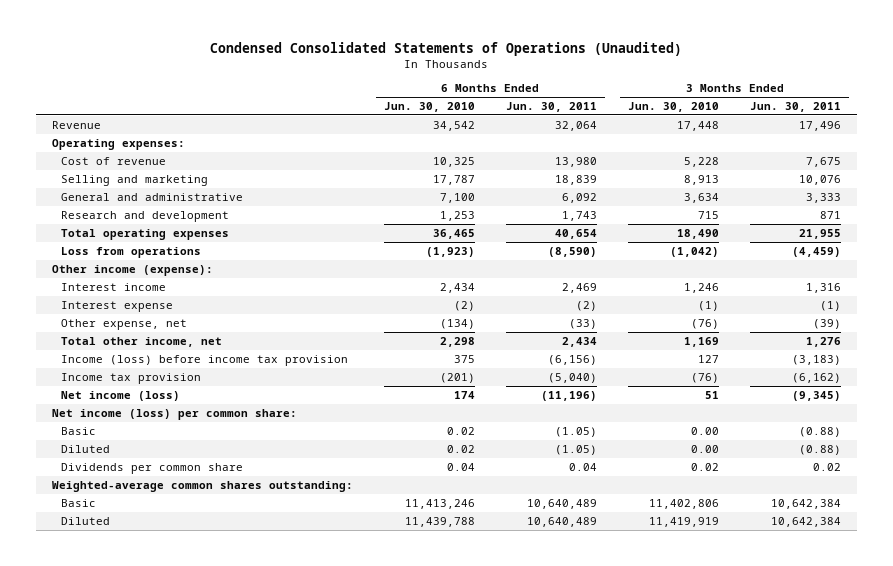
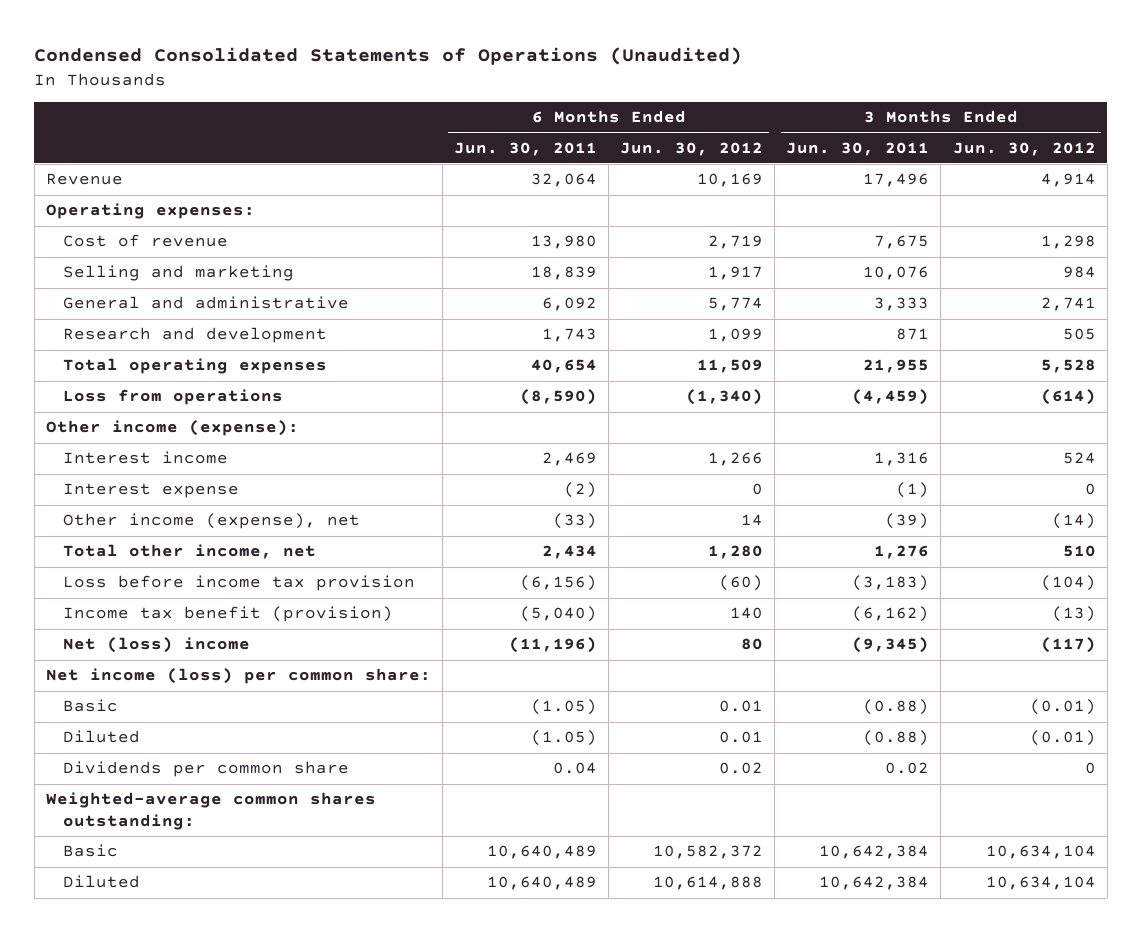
[383,101,475,112] Jun. 30, 2010 -> none
[628,101,720,112] Jun. 30, 2010 -> none
none -> [620,141,764,156] Jun. 30, 2012
none -> [952,141,1096,156] Jun. 30, 2012
[61,318,188,330] Other expense, net -> [62,513,360,530] Other income (expense), net
[61,354,349,366] Income (loss) before income tax provision -> [62,575,415,592] Loss before income tax provision
[61,372,202,384] Income tax provision -> [62,606,393,623] Income tax benefit (provision)
[61,390,181,401] Net income (loss) -> [62,637,250,654] Net (loss) income

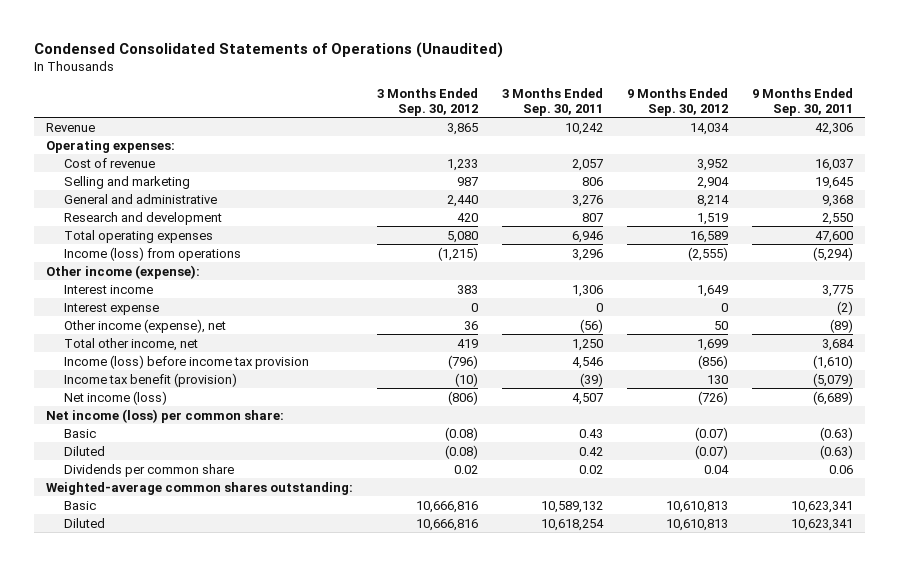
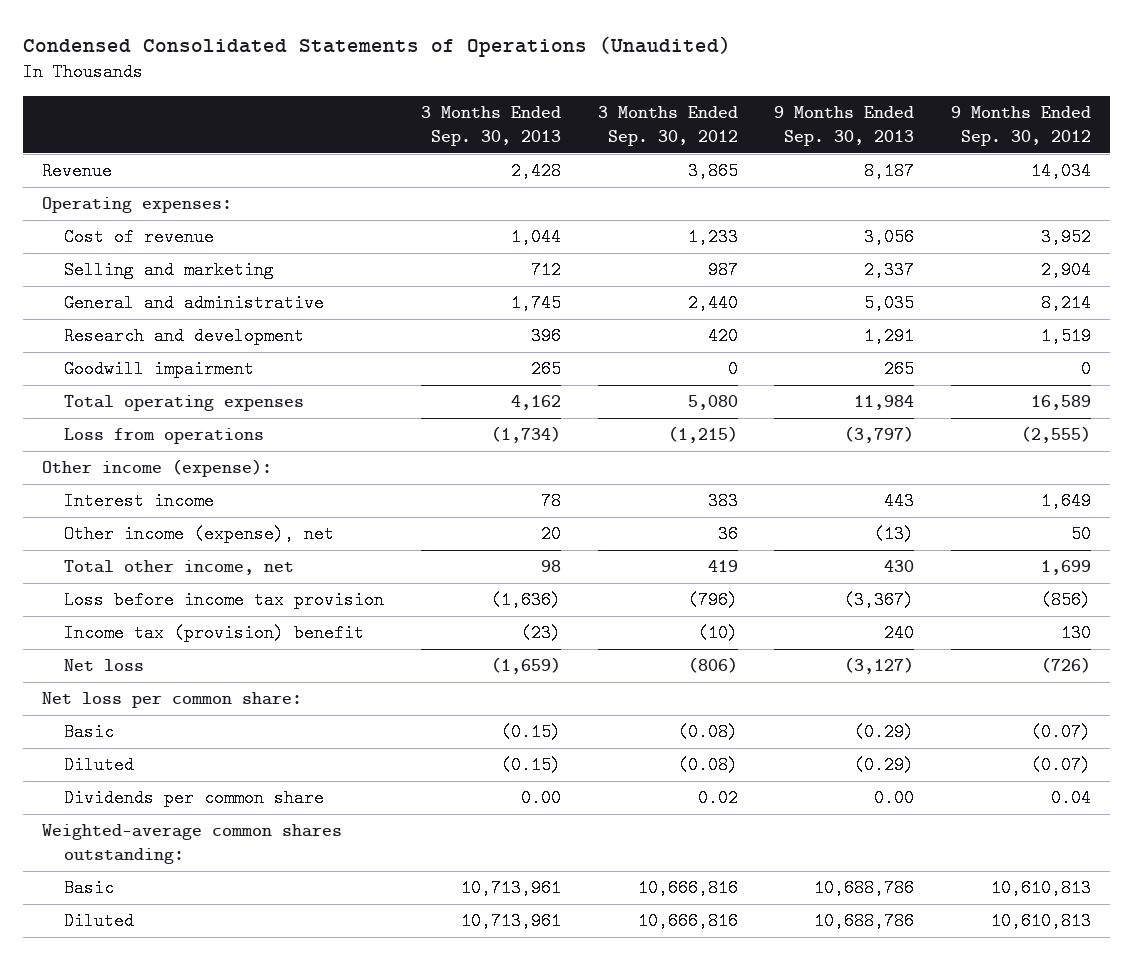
[501,87,603,116] 3 Months Ended Sep. 30, 2011 -> none
[751,87,853,116] 9 Months Ended Sep. 30, 2011 -> none
none -> [420,105,561,146] 3 Months Ended Sep. 30, 2013
none -> [774,105,915,146] 9 Months Ended Sep. 30, 2013
none -> [64,360,255,379] Goodwill impairment
[63,246,241,261] Income (loss) from operations -> [64,428,265,445] Loss from operations
[63,302,159,315] Interest expense -> none
[63,354,309,369] Income (loss) before income tax provision -> [64,591,385,610] Loss before income tax provision
[63,372,237,387] Income tax benefit (provision) -> [64,624,365,643] Income tax (provision) benefit
[63,390,167,405] Net income (loss) -> [64,659,145,672] Net loss
[45,408,284,423] Net income (loss) per common share: -> [41,692,302,709] Net loss per common share:

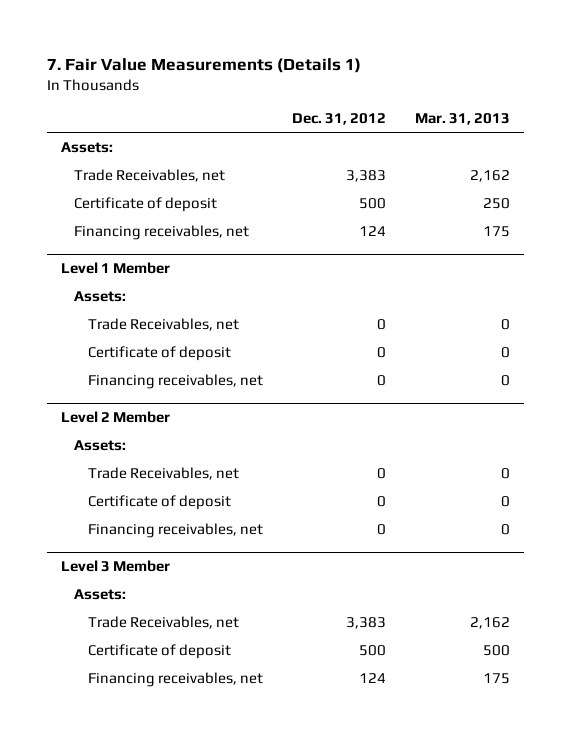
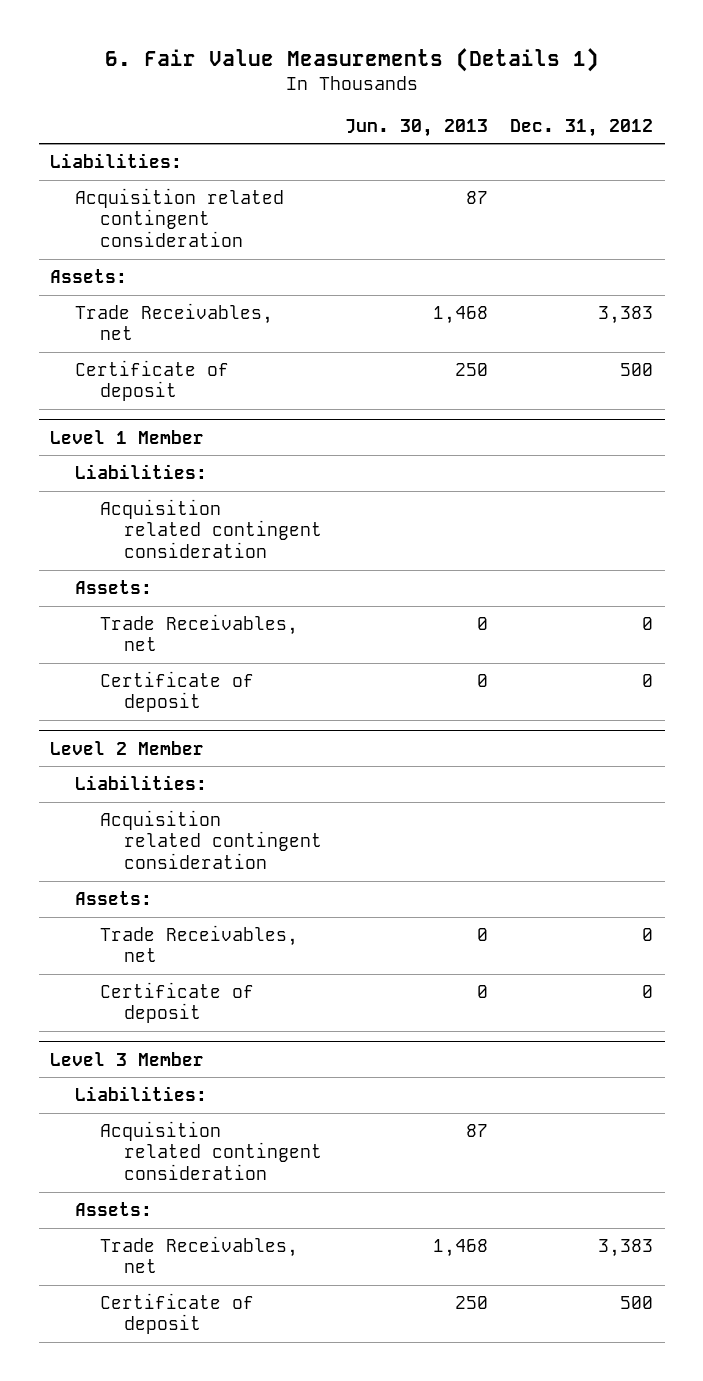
[46,57,361,73] 7. Fair Value Measurements (Details 1) -> [104,48,599,73] 6. Fair Value Measurements (Details 1)
[414,113,510,126] Mar. 31, 2013 -> none
none -> [344,118,488,137] Jun. 30, 2013
none -> [50,152,183,168] Liabilities:
none -> [74,187,284,248] Acquisition related contingent consideration
[74,224,250,240] Financing receivables, net -> none
none -> [74,463,207,479] Liabilities:
none -> [99,498,323,559] Acquisition related contingent consideration
[87,373,263,389] Financing receivables, net -> none
none -> [74,774,207,790] Liabilities:
none -> [99,809,323,870] Acquisition related contingent consideration
[87,522,263,538] Financing receivables, net -> none
none -> [74,1085,207,1101] Liabilities:
none -> [99,1120,323,1181] Acquisition related contingent consideration
[87,671,263,687] Financing receivables, net -> none

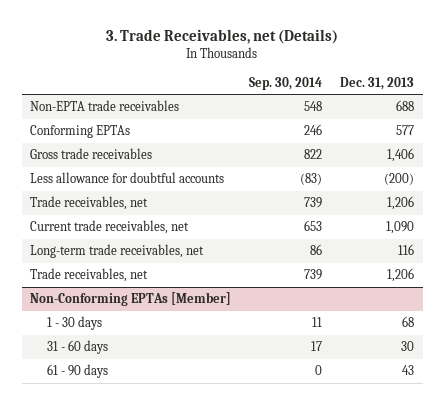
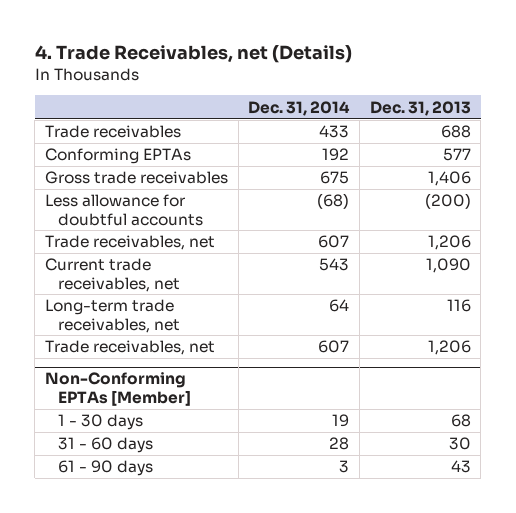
[106,28,339,44] 3. Trade Receivables, net (Details) -> [34,44,352,63] 4. Trade Receivables, net (Details)
[249,76,323,90] Sep. 30, 2014 -> none
none -> [248,100,351,116] Dec. 31, 2014
[30,100,180,112] Non-EPTA trade receivables -> [44,125,181,139] Trade receivables

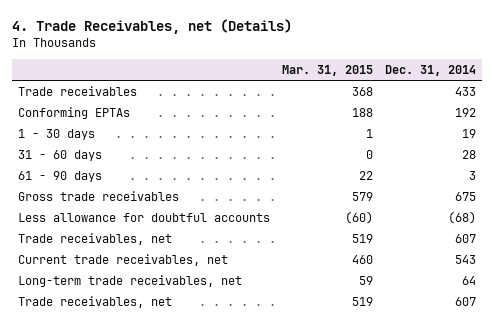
[369,100,471,116] Dec. 31, 2013 -> none
none -> [282,65,374,77] Mar. 31, 2015
none -> [18,128,96,140] 1 - 30 days
none -> [18,149,103,161] 31 - 60 days
none -> [18,170,103,182] 61 - 90 days
[44,372,192,406] Non-Conforming EPTAs [Member] -> none
[58,414,144,431] 1 - 30 days -> none
[58,437,154,454] 31 - 60 days -> none
[58,460,154,477] 61 - 90 days -> none

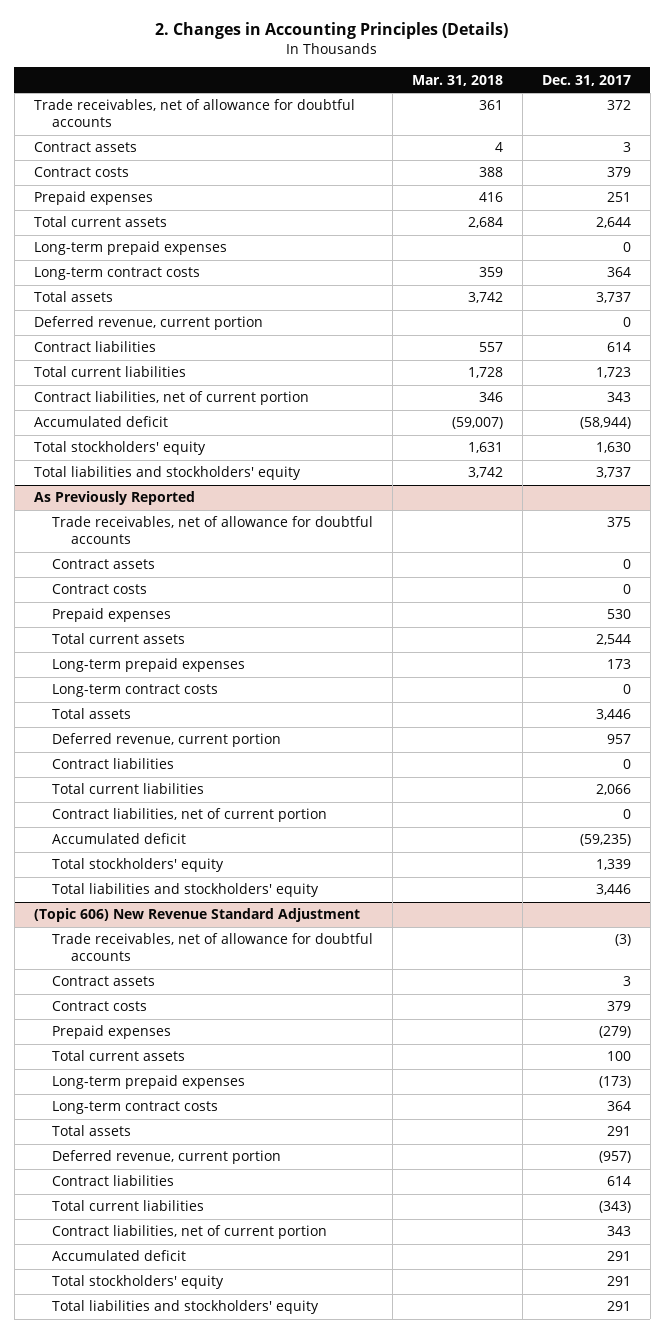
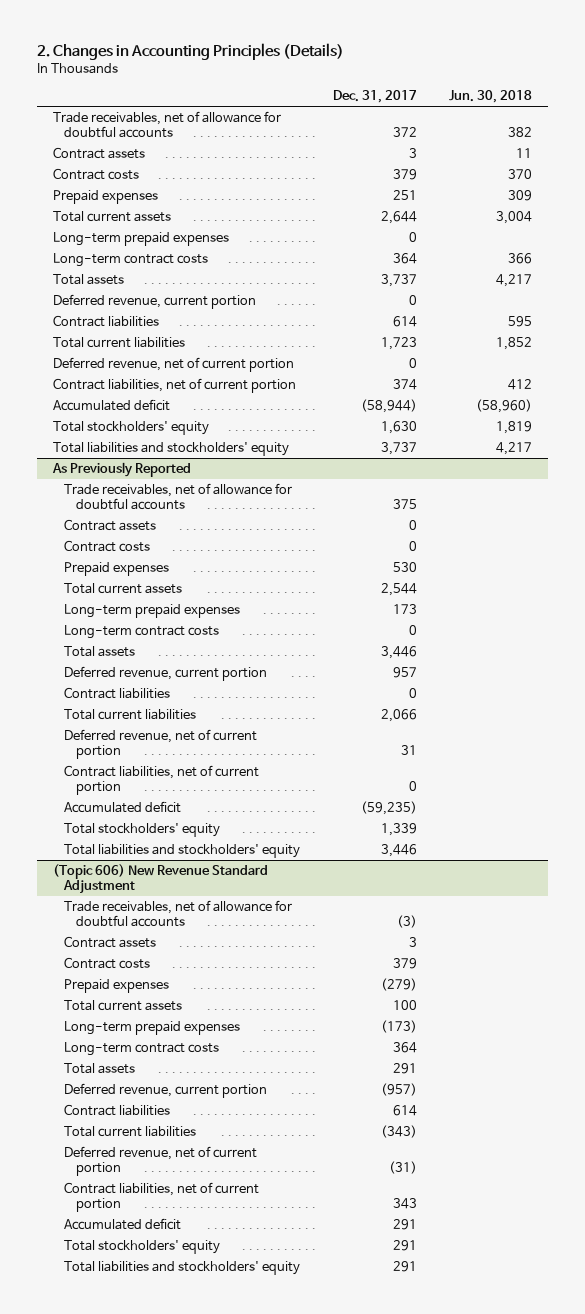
[412,74,504,86] Mar. 31, 2018 -> none
none -> [448,90,532,104] Jun. 30, 2018
none -> [52,357,294,373] Deferred revenue, net of current portion
[606,392,631,403] 343 -> [392,379,417,391] 374
none -> [64,729,258,760] Deferred revenue, net of current portion
none -> [64,1146,258,1177] Deferred revenue, net of current portion

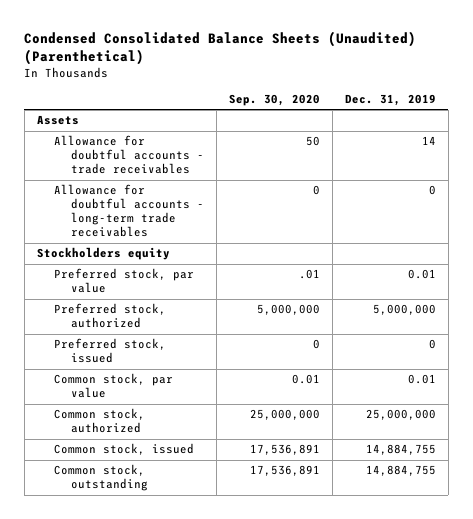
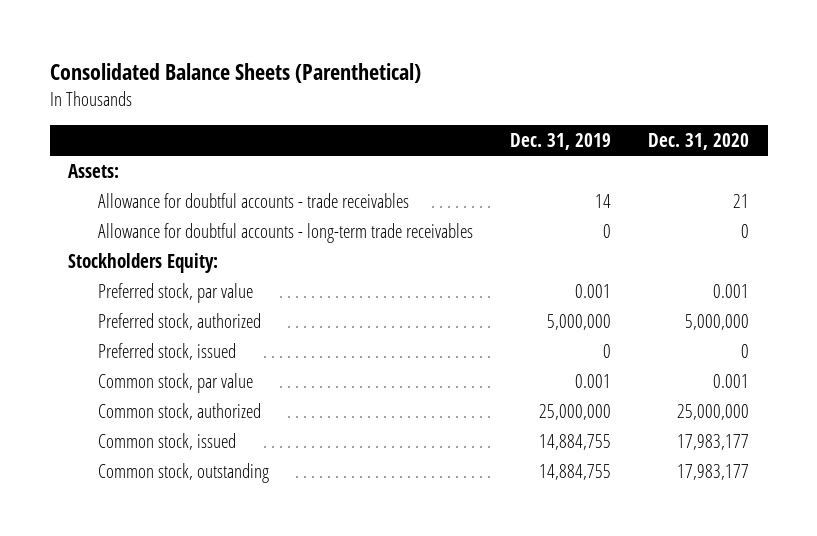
[24,30,417,65] Condensed Consolidated Balance Sheets (Unaudited) (Parenthetical) -> [49,62,421,83] Consolidated Balance Sheets (Parenthetical)
[229,93,321,106] Sep. 30, 2020 -> none
none -> [648,132,750,150] Dec. 31, 2020
[36,115,79,126] Assets -> [68,164,120,179] Assets:
[36,247,170,261] Stockholders equity -> [68,253,219,274] Stockholders Equity:
[407,269,436,280] 0.01 -> [574,284,611,299] 0.001
[407,374,436,385] 0.01 -> [574,374,611,389] 0.001

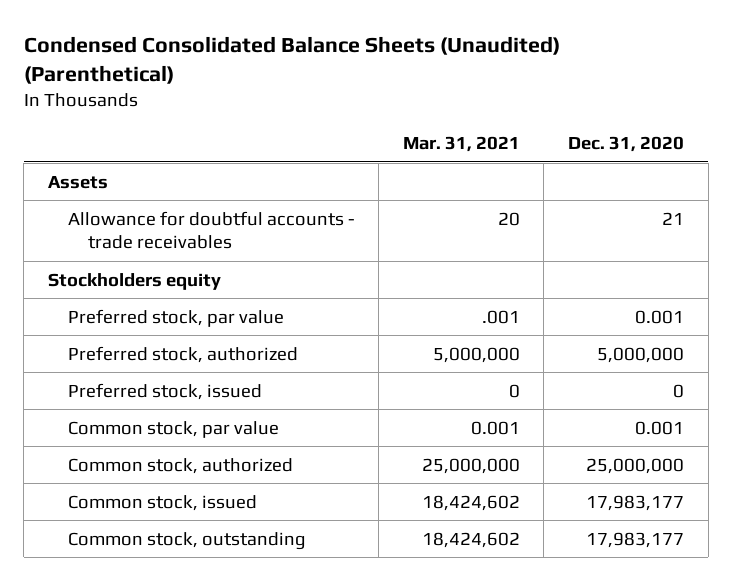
[49,62,421,83] Consolidated Balance Sheets (Parenthetical) -> [23,36,560,85] Condensed Consolidated Balance Sheets (Unaudited) (Parenthetical)
[509,132,611,150] Dec. 31, 2019 -> none
none -> [402,136,520,153] Mar. 31, 2021
[68,164,120,179] Assets: -> [47,175,108,189] Assets
[97,223,473,244] Allowance for doubtful accounts - long-term trade receivables -> none
[68,253,219,274] Stockholders Equity: -> [47,272,221,290] Stockholders equity

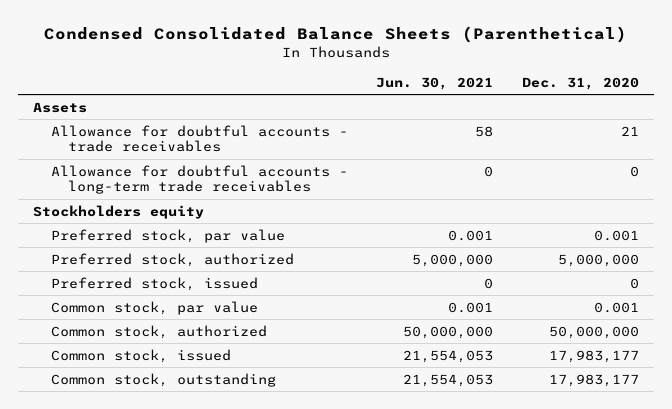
[23,36,560,85] Condensed Consolidated Balance Sheets (Unaudited) (Parenthetical) -> [44,25,628,43] Condensed Consolidated Balance Sheets (Parenthetical)
[402,136,520,153] Mar. 31, 2021 -> none
none -> [376,76,494,90] Jun. 30, 2021
none -> [50,164,348,195] Allowance for doubtful accounts - long-term trade receivables
[586,457,685,474] 25,000,000 -> [549,325,640,339] 50,000,000

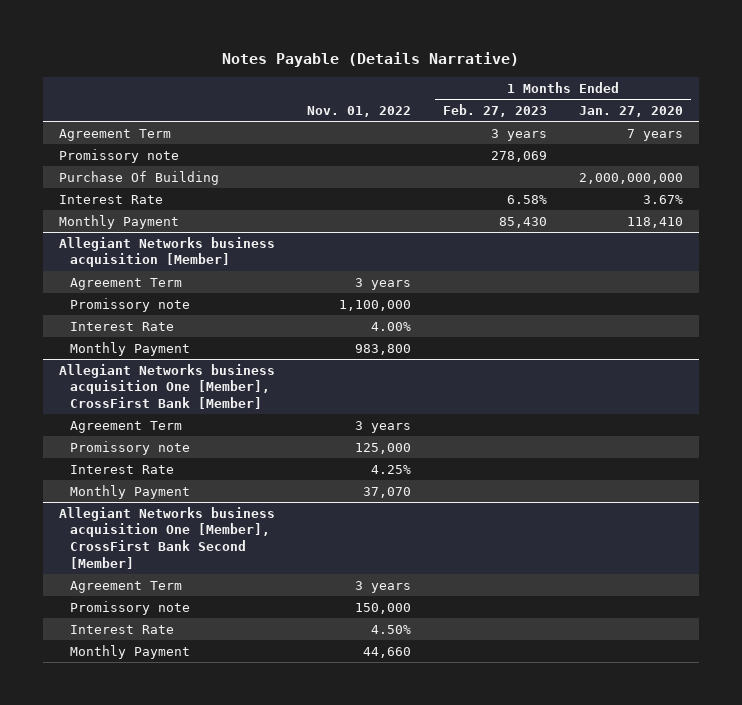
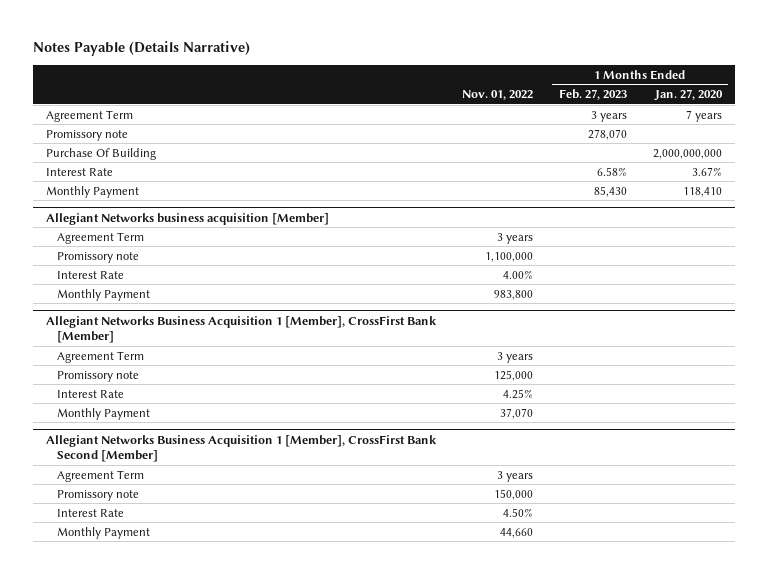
[491,150,548,162] 278,069 -> [587,128,627,140] 278,070
[59,363,276,410] Allegiant Networks business acquisition One [Member], CrossFirst Bank [Member] -> [45,315,437,344] Allegiant Networks Business Acquisition 1 [Member], CrossFirst Bank [Member]
[59,506,276,569] Allegiant Networks business acquisition One [Member], CrossFirst Bank Second [Member] -> [45,434,437,463] Allegiant Networks Business Acquisition 1 [Member], CrossFirst Bank Second [Member]

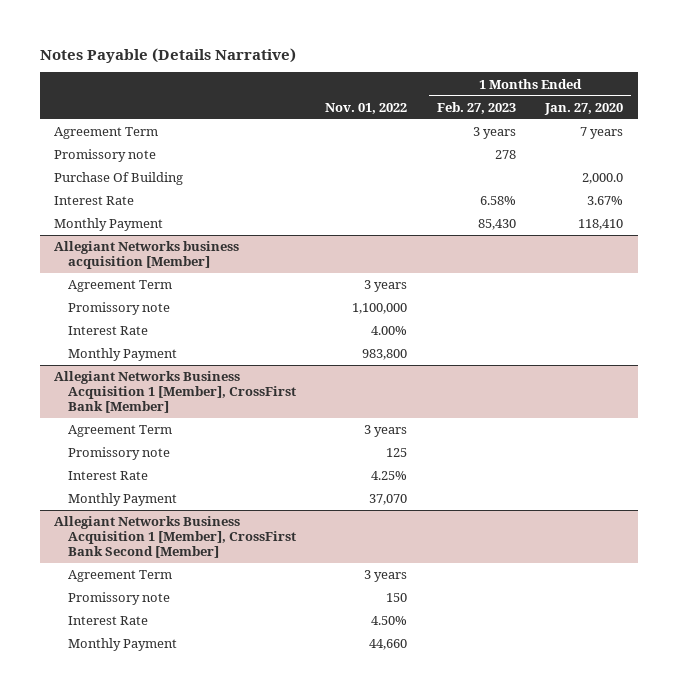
[587,128,627,140] 278,070 -> [494,150,516,160] 278
[652,148,722,159] 2,000,000,000 -> [582,173,624,185] 2,000.0
[493,369,533,381] 125,000 -> [386,448,408,458] 125
[493,488,533,500] 150,000 -> [386,593,408,603] 150

